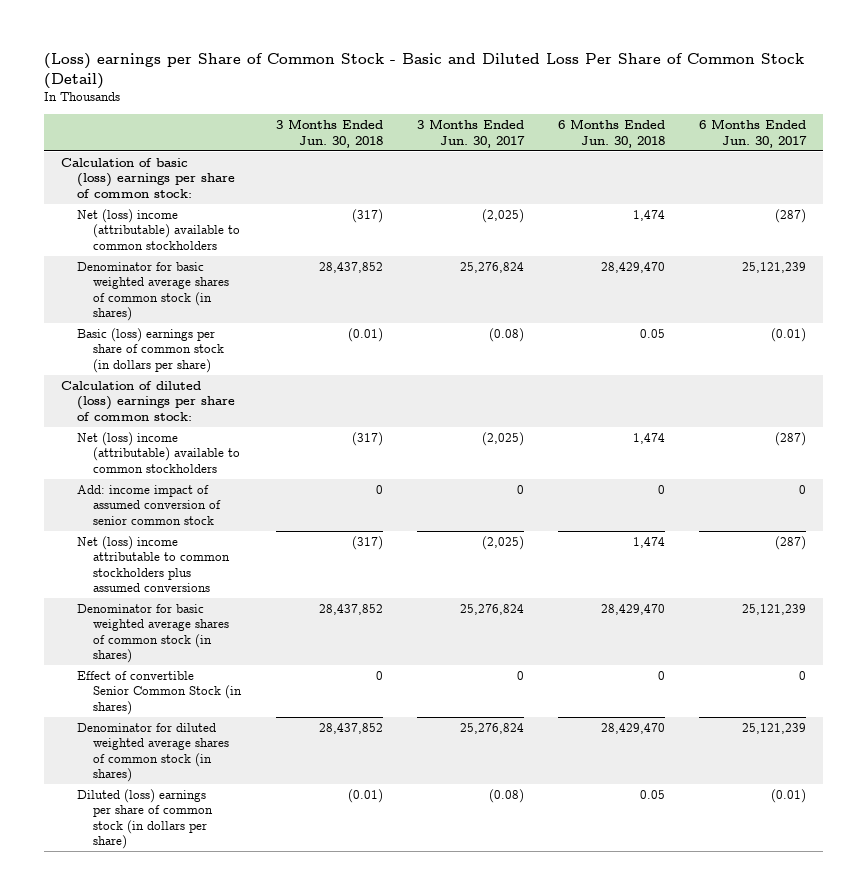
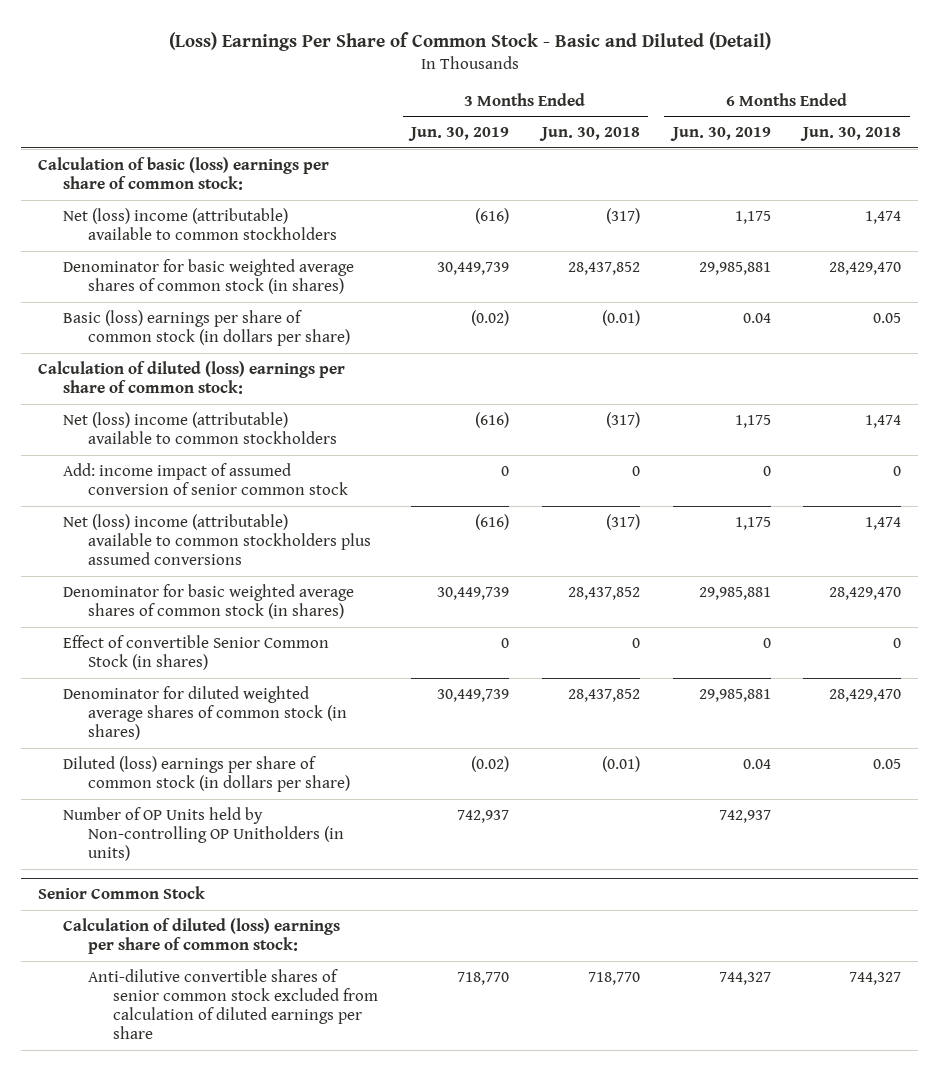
[43,52,804,89] (Loss) earnings per Share of Common Stock - Basic and Diluted Loss Per Share of Common Stock (Detail) -> [168,31,771,51] (Loss) Earnings Per Share of Common Stock - Basic and Diluted (Detail)
[416,119,525,148] 3 Months Ended Jun. 30, 2017 -> none
[698,119,807,148] 6 Months Ended Jun. 30, 2017 -> none
none -> [407,127,509,142] Jun. 30, 2019
none -> [669,127,771,142] Jun. 30, 2019
[77,536,231,592] Net (loss) income attributable to common stockholders plus assumed conversions -> [62,513,371,565] Net (loss) income (attributable) available to common stockholders plus assumed conversions
none -> [62,806,344,861] Number of OP Units held by Non-controlling OP Unitholders (in units)
none -> [37,886,205,900] Senior Common Stock
none -> [62,917,340,954] Calculation of diluted (loss) earnings per share of common stock:
none -> [87,968,379,1039] Anti-dilutive convertible shares of senior common stock excluded from calculation of diluted earnings per share

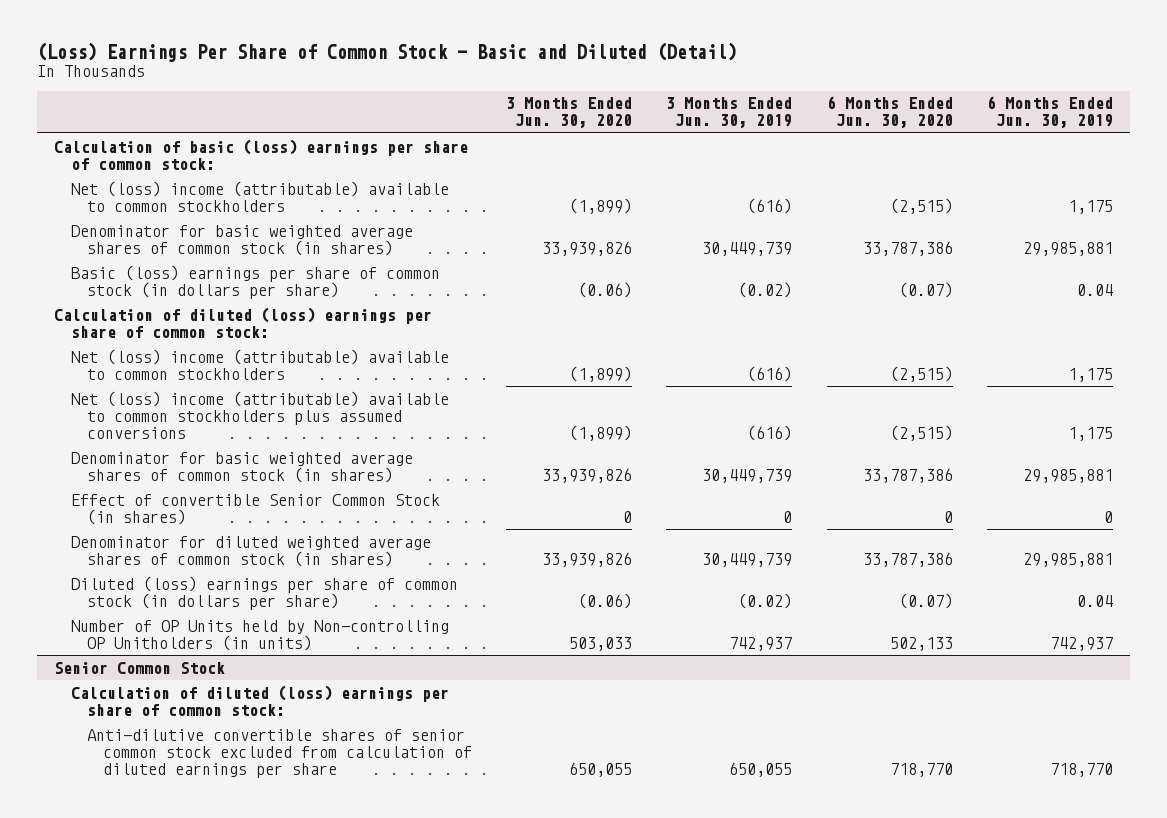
[538,127,640,142] Jun. 30, 2018 -> none
[800,127,902,142] Jun. 30, 2018 -> none
none -> [506,97,633,129] 3 Months Ended Jun. 30, 2020
none -> [826,96,953,129] 6 Months Ended Jun. 30, 2020
[62,462,348,495] Add: income impact of assumed conversion of senior common stock -> none
[456,971,509,985] 718,770 -> [729,761,793,777] 650,055
[718,971,771,985] 744,327 -> [1049,762,1113,777] 718,770

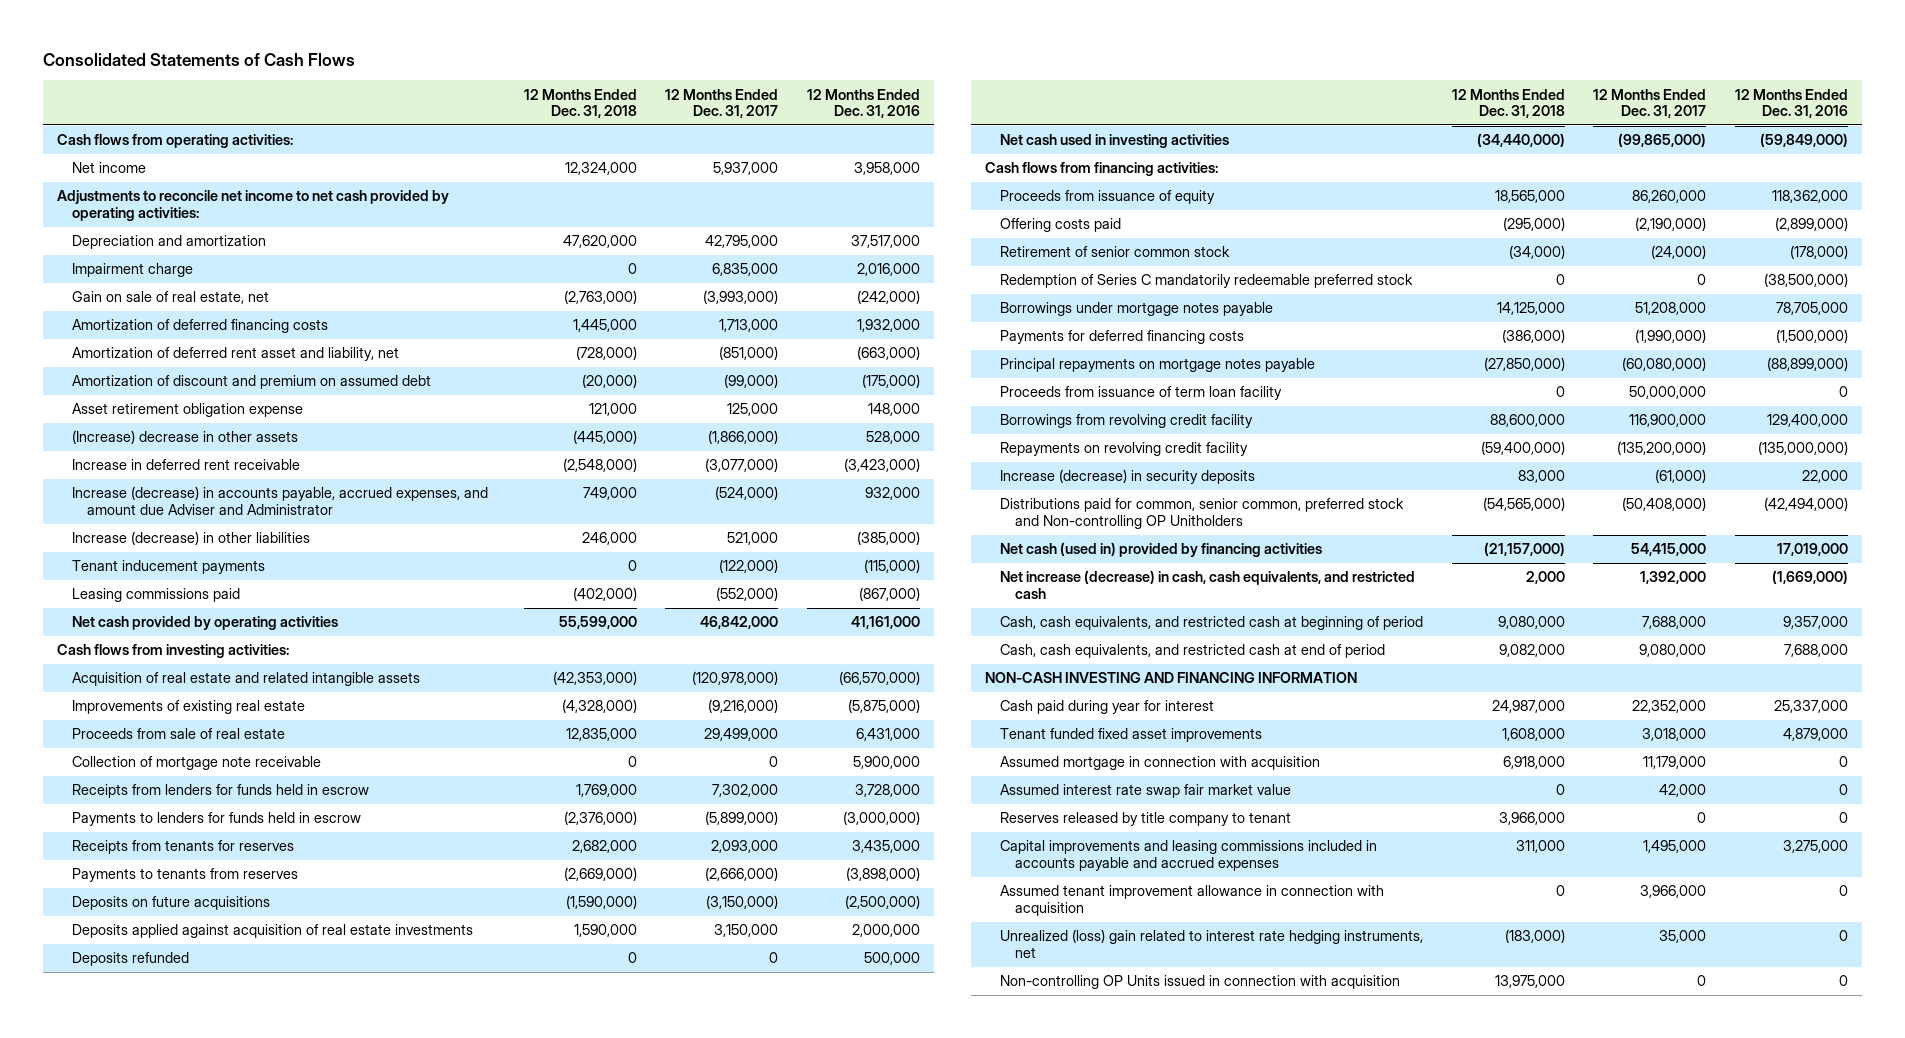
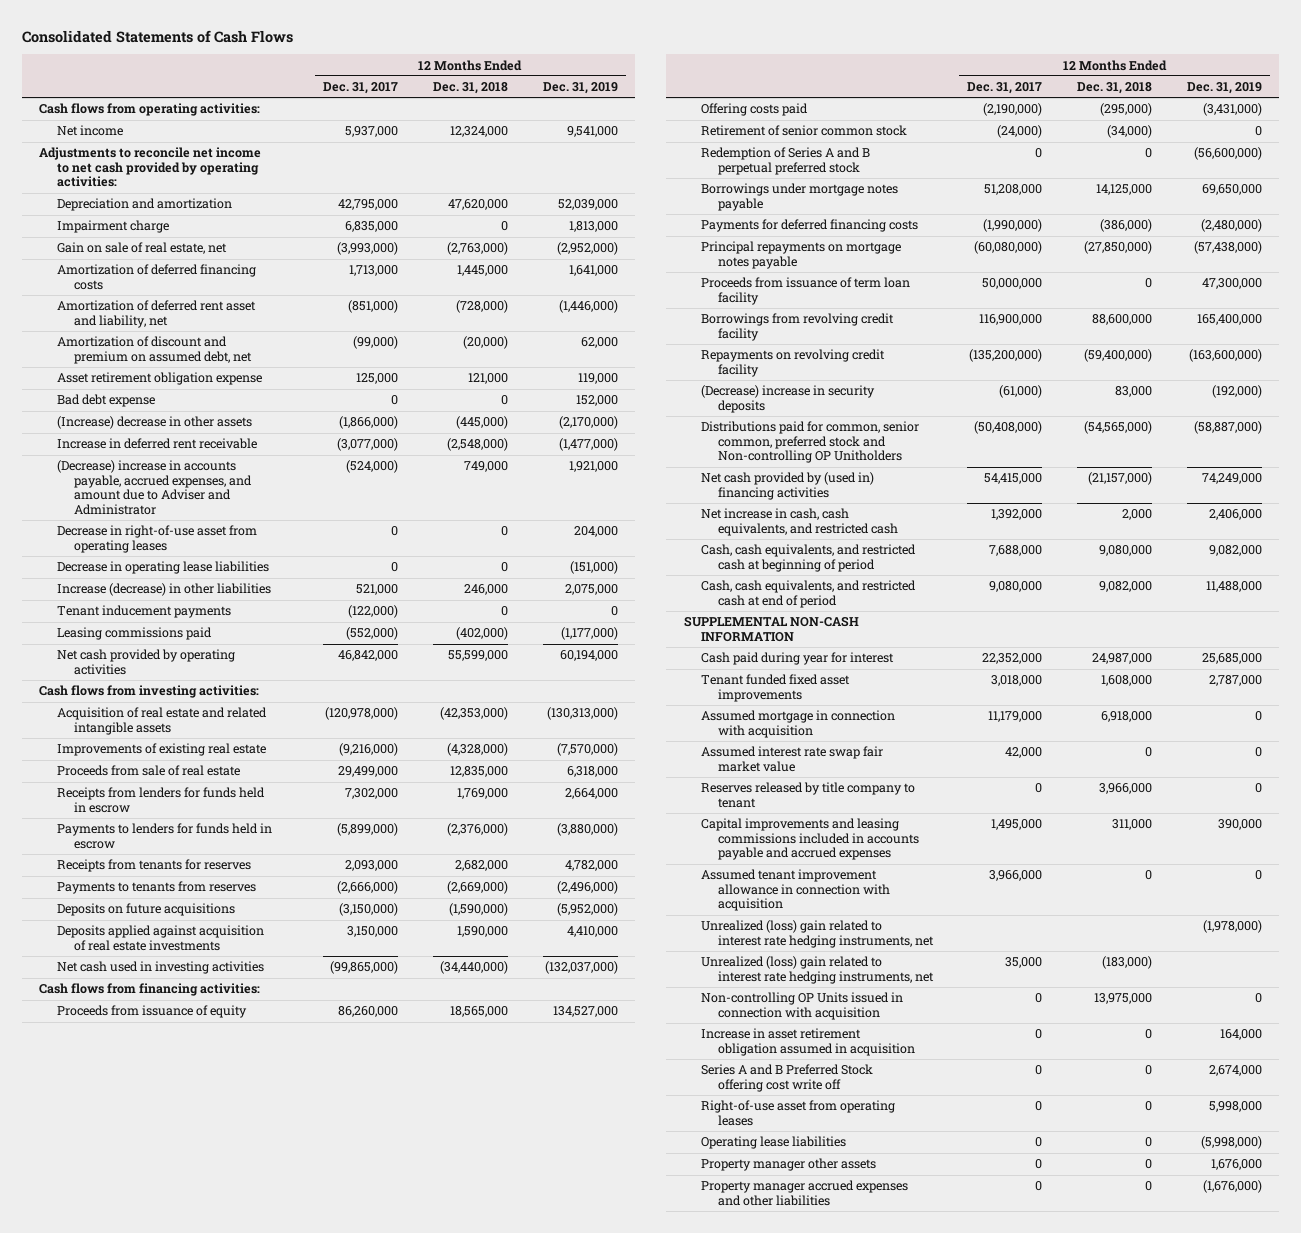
[806,88,920,119] 12 Months Ended Dec. 31, 2016 -> none
none -> [542,82,618,95] Dec. 31, 2019
[72,375,432,390] Amortization of discount and premium on assumed debt -> [56,336,252,364] Amortization of discount and premium on assumed debt, net
none -> [56,394,155,408] Bad debt expense
[72,486,489,516] Increase (decrease) in accounts payable, accrued expenses, and amount due Adviser and Administrator -> [56,460,252,515] (Decrease) increase in accounts payable, accrued expenses, and amount due to Adviser and Administrator
none -> [56,525,257,553] Decrease in right-of-use asset from operating leases
none -> [56,561,269,575] Decrease in operating lease liabilities
[72,756,322,771] Collection of mortgage note receivable -> none
[72,952,190,967] Deposits refunded -> none
[1000,274,1414,289] Redemption of Series C mandatorily redeemable preferred stock -> [700,147,870,175] Redemption of Series A and B perpetual preferred stock
[1000,469,1256,485] Increase (decrease) in security deposits -> [700,385,875,413] (Decrease) increase in security deposits
[1000,542,1323,558] Net cash (used in) provided by financing activities -> [700,472,874,500] Net cash provided by (used in) financing activities
[1000,570,1416,600] Net increase (decrease) in cash, cash equivalents, and restricted cash -> [700,508,898,536] Net increase in cash, cash equivalents, and restricted cash
[985,672,1358,684] NON-CASH INVESTING AND FINANCING INFORMATION -> [683,616,859,642] SUPPLEMENTAL NON-CASH INFORMATION
none -> [700,920,934,948] Unrealized (loss) gain related to interest rate hedging instruments, net
none -> [700,1028,915,1056] Increase in asset retirement obligation assumed in acquisition
none -> [700,1064,873,1092] Series A and B Preferred Stock offering cost write off
none -> [700,1100,895,1126] Right-of-use asset from operating leases
none -> [700,1136,846,1150] Operating lease liabilities
none -> [700,1158,876,1172] Property manager other assets
none -> [700,1180,908,1206] Property manager accrued expenses and other liabilities

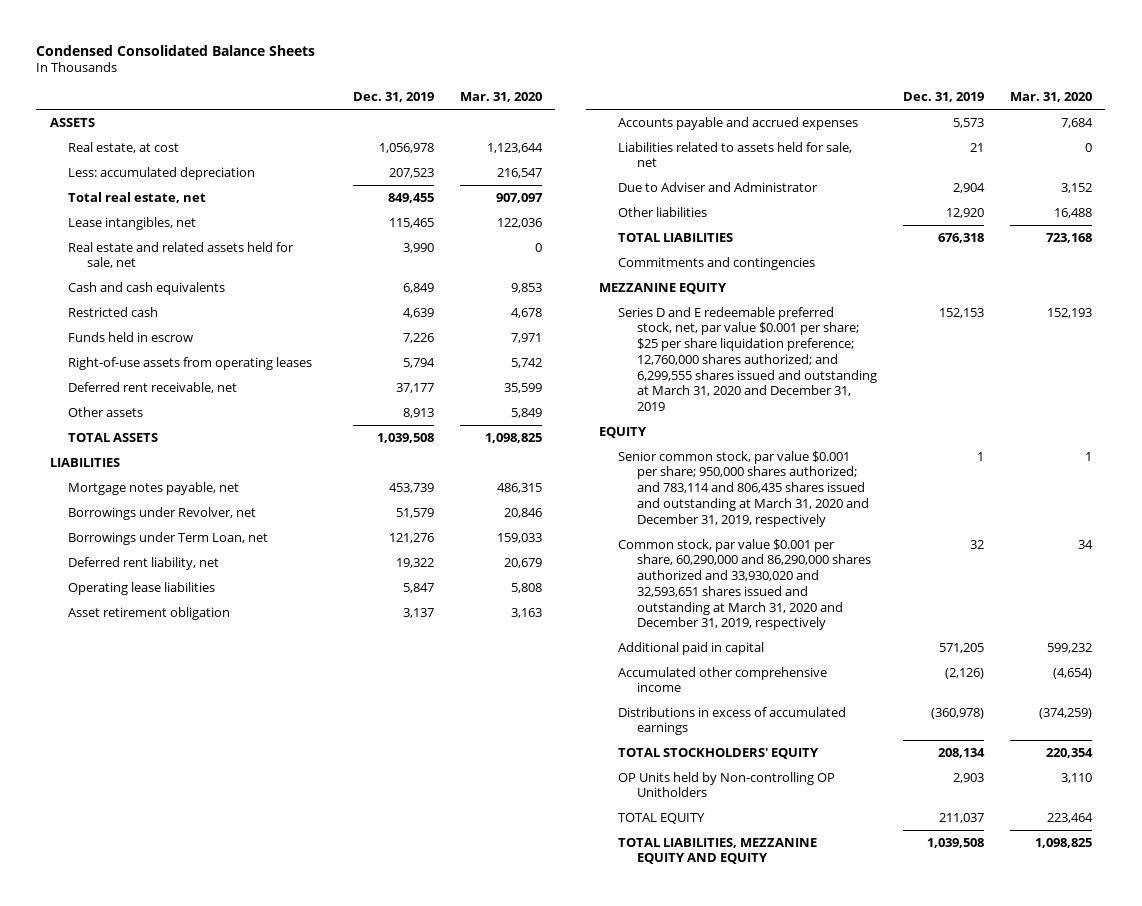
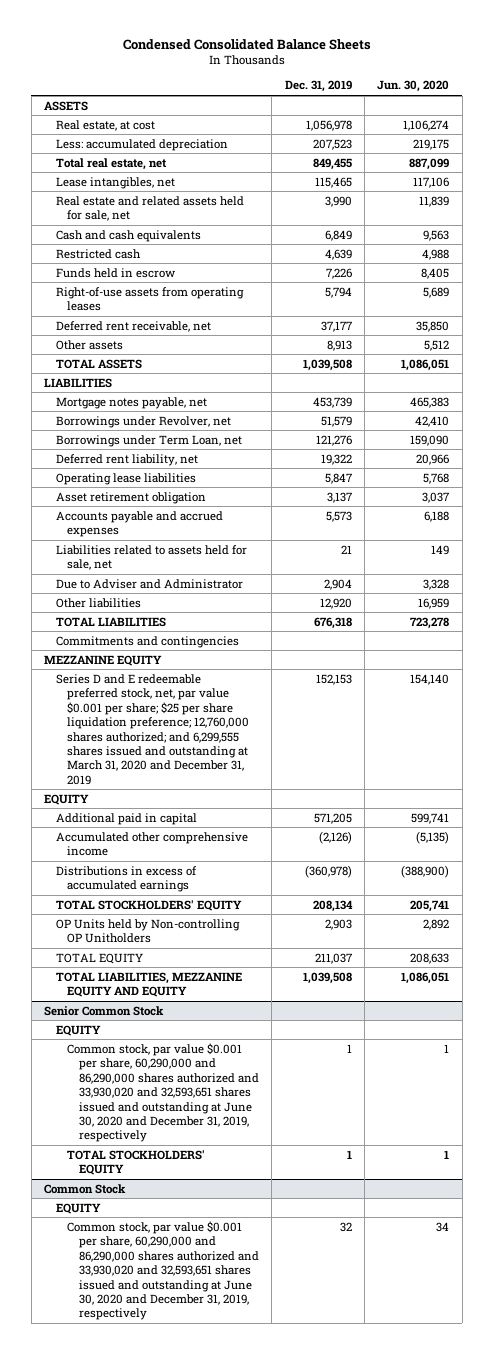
[460,92,543,103] Mar. 31, 2020 -> none
none -> [377,80,450,93] Jun. 30, 2020
[618,450,869,527] Senior common stock, par value $0.001 per share; 950,000 shares authorized; and 783,114 and 806,435 shares issued and outstanding at March 31, 2020 and December 31, 2019, respectively -> none
[618,538,871,631] Common stock, par value $0.001 per share, 60,290,000 and 86,290,000 shares authorized and 33,930,020 and 32,593,651 shares issued and outstanding at March 31, 2020 and December 31, 2019, respectively -> none
none -> [43,1005,164,1016] Senior Common Stock
none -> [55,1024,101,1036] EQUITY
none -> [67,1042,260,1143] Common stock, par value $0.001 per share, 60,290,000 and 86,290,000 shares authorized and 33,930,020 and 32,593,651 shares issued and outstanding at June 30, 2020 and December 31, 2019, respectively
none -> [67,1149,206,1176] TOTAL STOCKHOLDERS' EQUITY
none -> [43,1183,126,1194] Common Stock
none -> [55,1202,101,1214] EQUITY
none -> [67,1220,260,1321] Common stock, par value $0.001 per share, 60,290,000 and 86,290,000 shares authorized and 33,930,020 and 32,593,651 shares issued and outstanding at June 30, 2020 and December 31, 2019, respectively

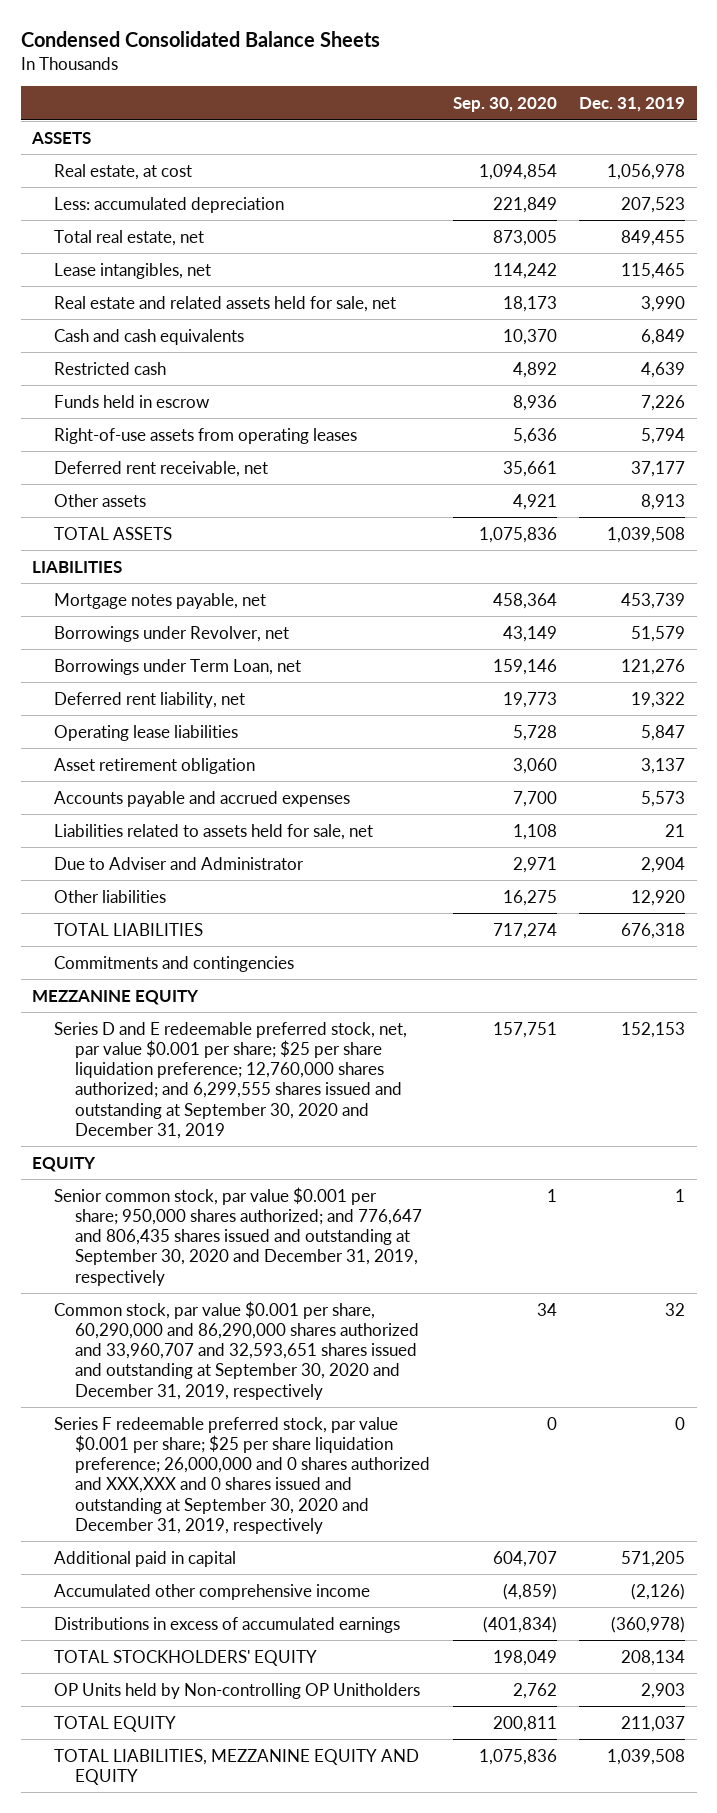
[377,80,450,93] Jun. 30, 2020 -> none
none -> [452,97,557,113] Sep. 30, 2020
[55,673,250,785] Series D and E redeemable preferred stock, net, par value $0.001 per share; $25 per share liquidation preference; 12,760,000 shares authorized; and 6,299,555 shares issued and outstanding at March 31, 2020 and December 31, 2019 -> [53,1021,407,1139] Series D and E redeemable preferred stock, net, par value $0.001 per share; $25 per share liquidation preference; 12,760,000 shares authorized; and 6,299,555 shares issued and outstanding at September 30, 2020 and December 31, 2019
none -> [53,1186,423,1286] Senior common stock, par value $0.001 per share; 950,000 shares authorized; and 776,647 and 806,435 shares issued and outstanding at September 30, 2020 and December 31, 2019, respectively
none -> [53,1300,420,1400] Common stock, par value $0.001 per share, 60,290,000 and 86,290,000 shares authorized and 33,960,707 and 32,593,651 shares issued and outstanding at September 30, 2020 and December 31, 2019, respectively
none -> [53,1416,431,1534] Series F redeemable preferred stock, par value $0.001 per share; $25 per share liquidation preference; 26,000,000 and 0 shares authorized and XXX,XXX and 0 shares issued and outstanding at September 30, 2020 and December 31, 2019, respectively
[43,1005,164,1016] Senior Common Stock -> none
[55,1024,101,1036] EQUITY -> none
[67,1042,260,1143] Common stock, par value $0.001 per share, 60,290,000 and 86,290,000 shares authorized and 33,930,020 and 32,593,651 shares issued and outstanding at June 30, 2020 and December 31, 2019, respectively -> none
[67,1149,206,1176] TOTAL STOCKHOLDERS' EQUITY -> none
[43,1183,126,1194] Common Stock -> none
[55,1202,101,1214] EQUITY -> none
[67,1220,260,1321] Common stock, par value $0.001 per share, 60,290,000 and 86,290,000 shares authorized and 33,930,020 and 32,593,651 shares issued and outstanding at June 30, 2020 and December 31, 2019, respectively -> none

